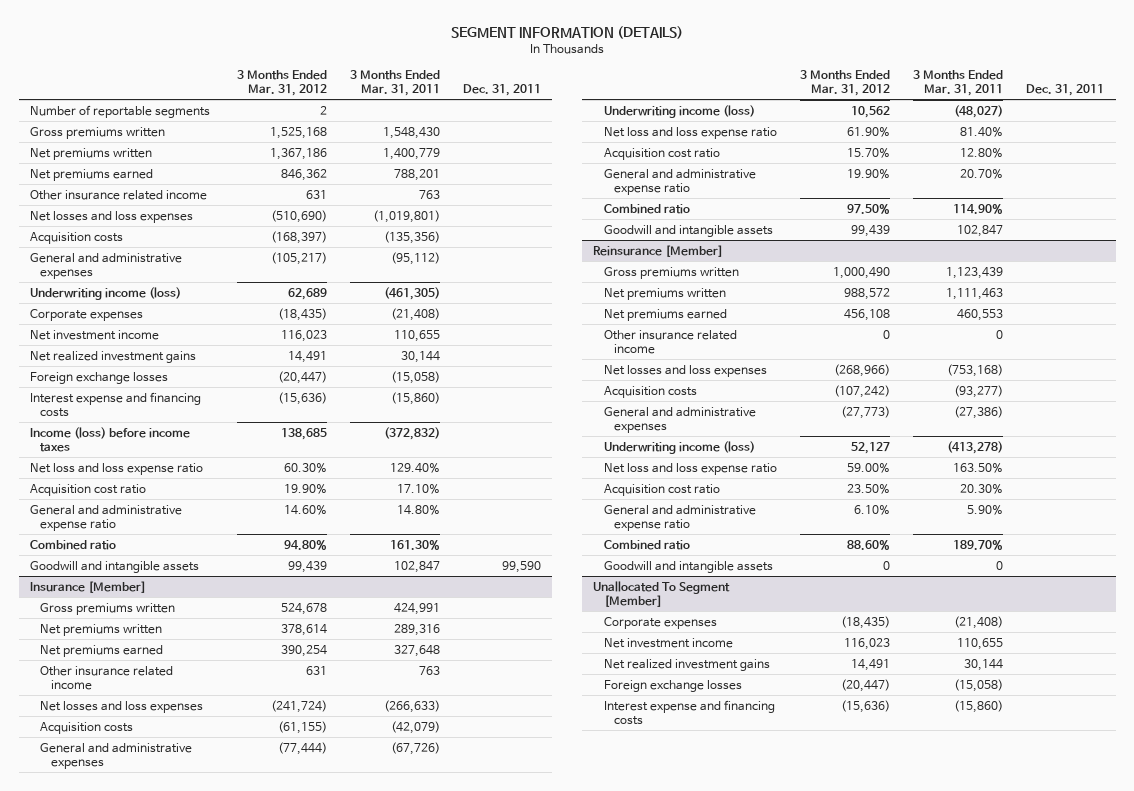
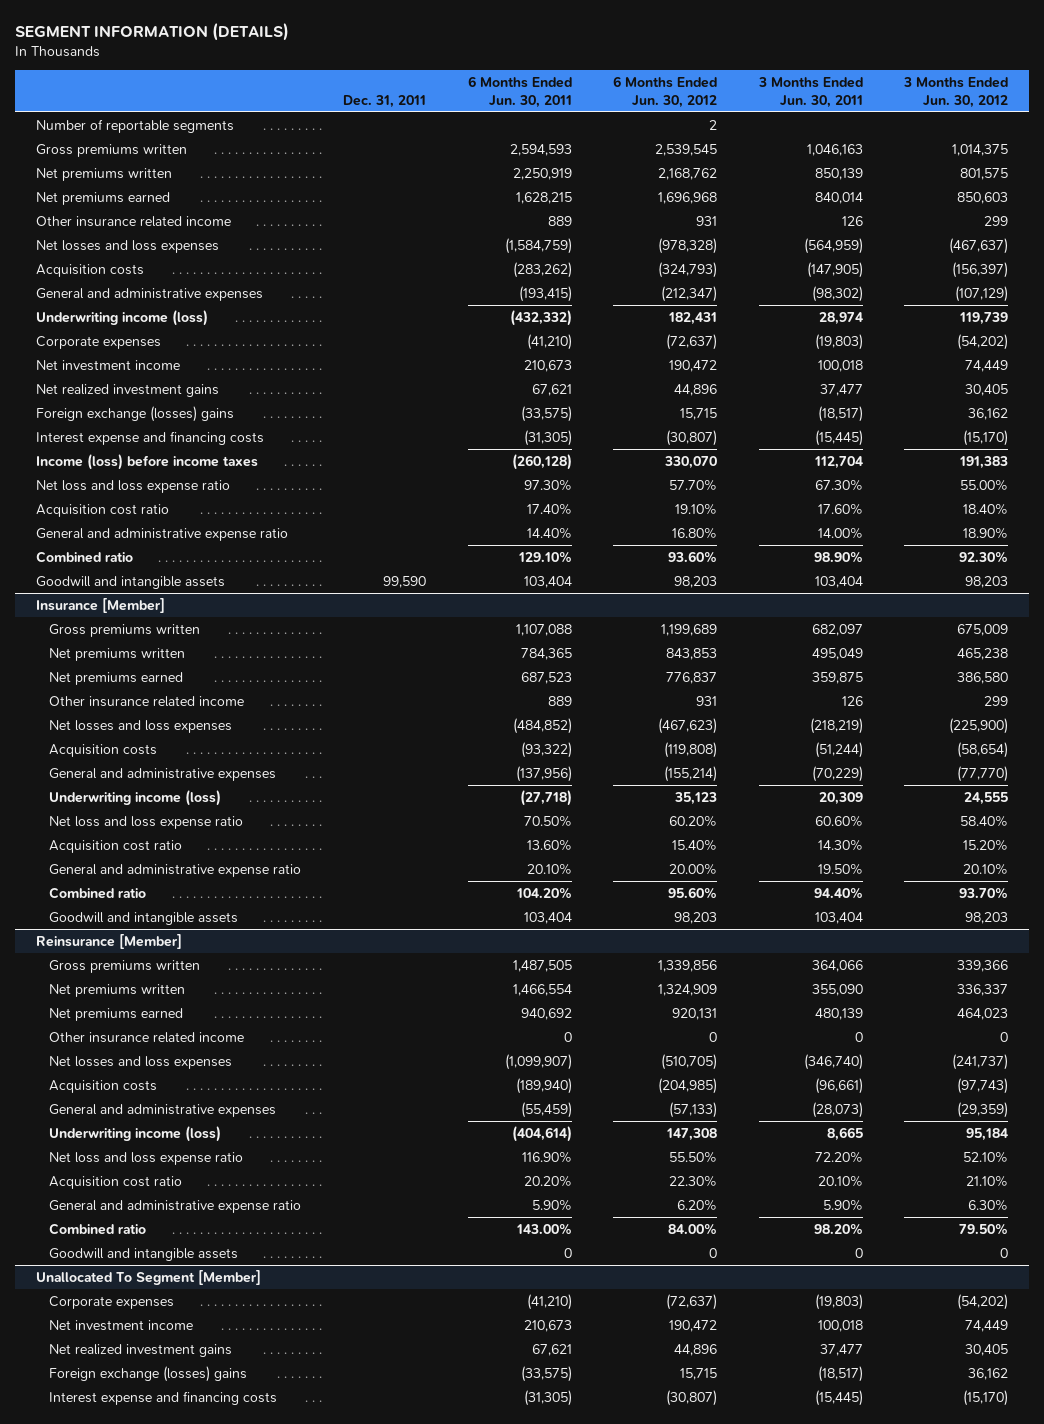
[236,69,327,97] 3 Months Ended Mar. 31, 2012 -> none
[349,69,440,97] 3 Months Ended Mar. 31, 2011 -> none
none -> [467,75,572,108] 6 Months Ended Jun. 30, 2011
none -> [613,75,718,108] 6 Months Ended Jun. 30, 2012
none -> [757,76,863,108] 3 Months Ended Jun. 30, 2011
none -> [903,76,1009,108] 3 Months Ended Jun. 30, 2012
[30,371,169,384] Foreign exchange losses -> [36,405,235,422] Foreign exchange (losses) gains
[603,679,742,692] Foreign exchange losses -> [49,1365,248,1382] Foreign exchange (losses) gains

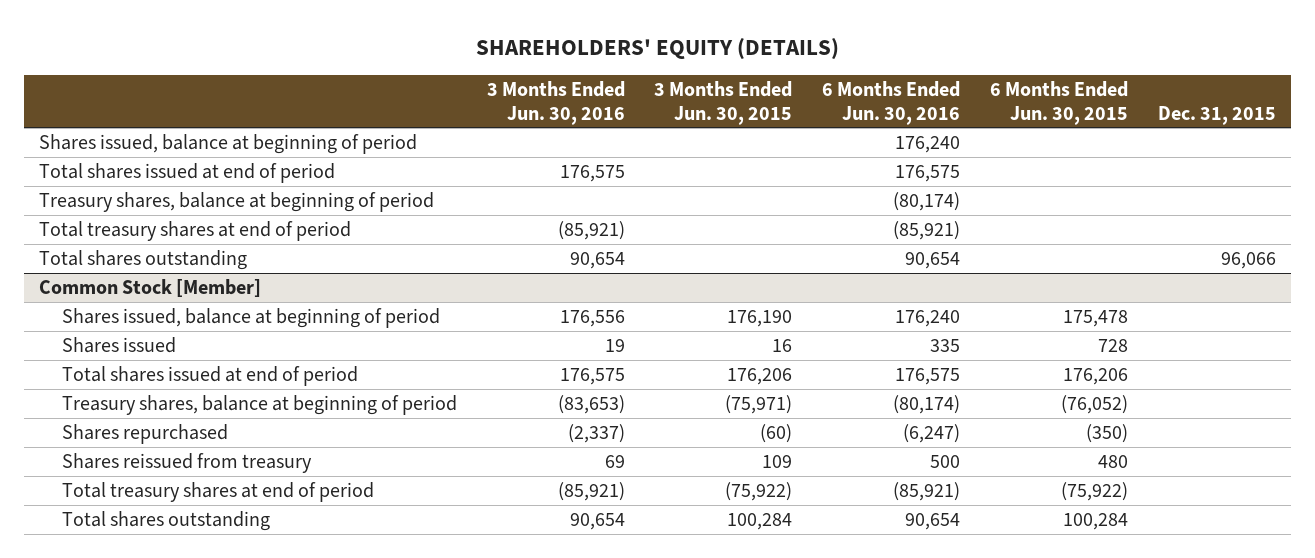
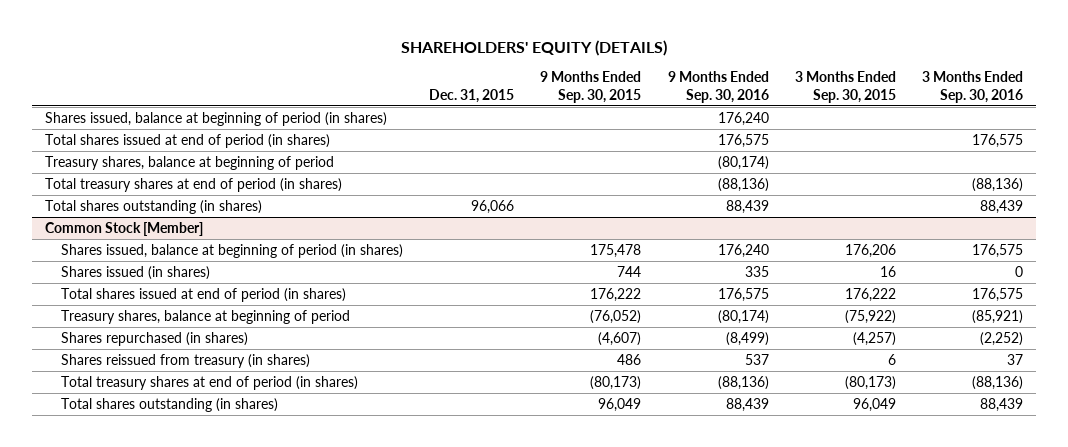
[486,81,625,125] 3 Months Ended Jun. 30, 2016 -> none
[654,81,793,125] 3 Months Ended Jun. 30, 2015 -> none
[822,81,961,125] 6 Months Ended Jun. 30, 2016 -> none
[990,81,1129,125] 6 Months Ended Jun. 30, 2015 -> none
none -> [540,71,642,103] 9 Months Ended Sep. 30, 2015
none -> [667,71,769,103] 9 Months Ended Sep. 30, 2016
none -> [794,71,896,103] 3 Months Ended Sep. 30, 2015
none -> [922,71,1024,103] 3 Months Ended Sep. 30, 2016
[39,134,418,155] Shares issued, balance at beginning of period -> [44,111,387,126] Shares issued, balance at beginning of period (in shares)
[39,163,336,184] Total shares issued at end of period -> [44,133,330,148] Total shares issued at end of period (in shares)
[39,221,352,242] Total treasury shares at end of period -> [44,177,342,192] Total treasury shares at end of period (in shares)
[39,250,248,271] Total shares outstanding -> [44,199,262,214] Total shares outstanding (in shares)
[61,308,440,329] Shares issued, balance at beginning of period -> [60,243,403,258] Shares issued, balance at beginning of period (in shares)
[61,337,176,354] Shares issued -> [60,265,210,280] Shares issued (in shares)
[61,366,358,387] Total shares issued at end of period -> [60,287,346,302] Total shares issued at end of period (in shares)
[61,424,228,445] Shares repurchased -> [60,331,248,346] Shares repurchased (in shares)
[61,453,312,474] Shares reissued from treasury -> [60,353,310,368] Shares reissued from treasury (in shares)
[61,482,374,503] Total treasury shares at end of period -> [60,375,358,390] Total treasury shares at end of period (in shares)
[61,511,270,532] Total shares outstanding -> [60,397,278,412] Total shares outstanding (in shares)

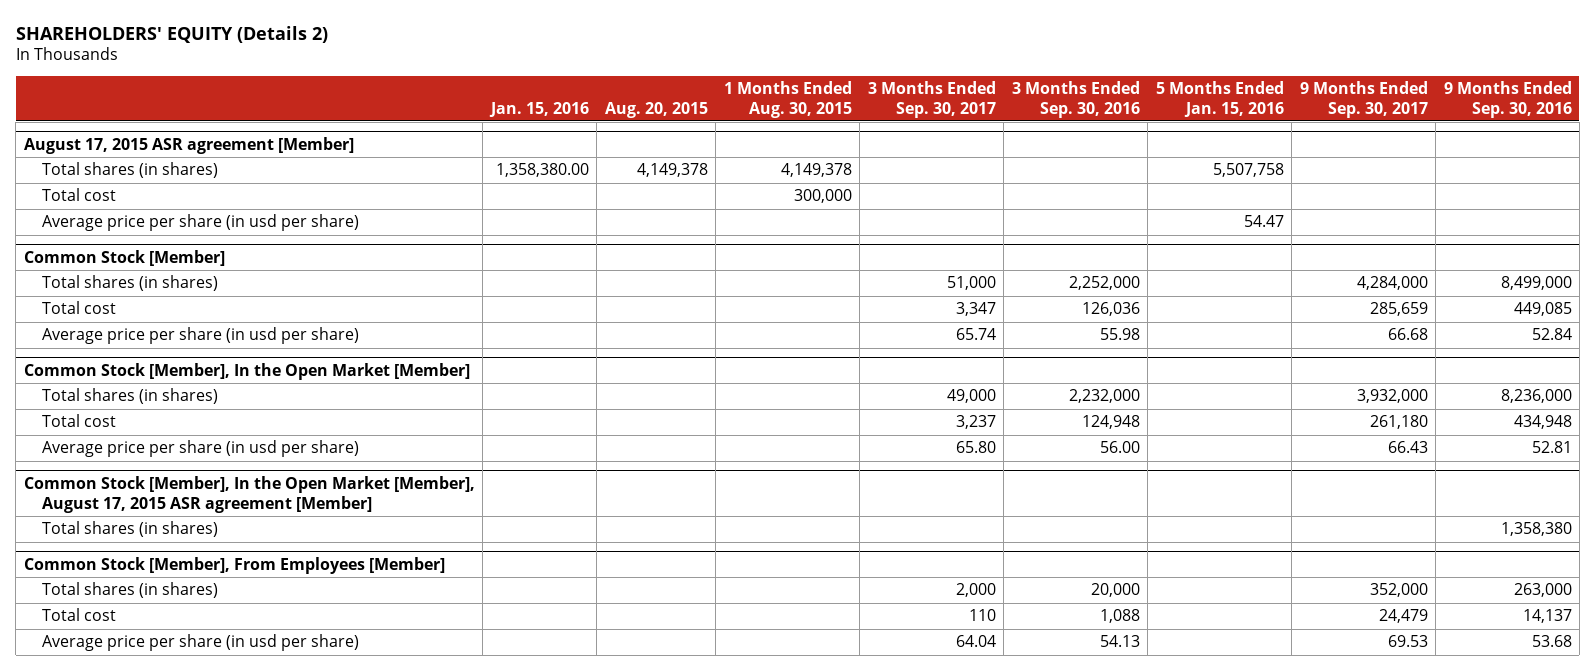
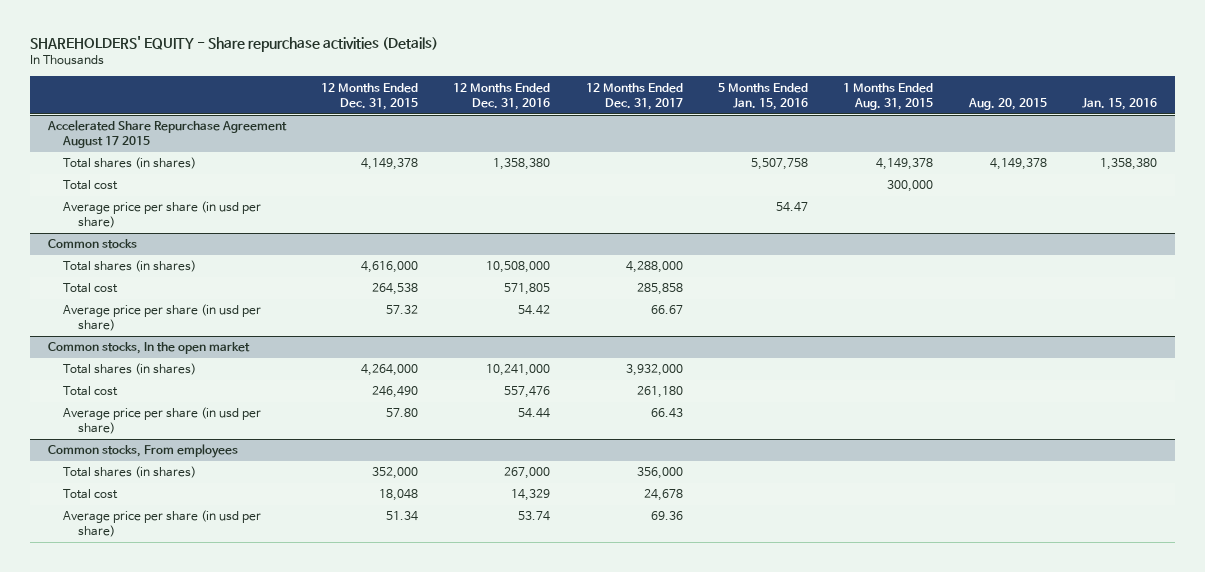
[15,25,328,43] SHAREHOLDERS' EQUITY (Details 2) -> [29,36,438,53] SHAREHOLDERS' EQUITY - Share repurchase activities (Details)
[723,80,852,118] 1 Months Ended Aug. 30, 2015 -> none
[867,80,996,118] 3 Months Ended Sep. 30, 2017 -> none
[1011,80,1140,118] 3 Months Ended Sep. 30, 2016 -> none
[1299,80,1428,118] 9 Months Ended Sep. 30, 2017 -> none
[1443,80,1572,118] 9 Months Ended Sep. 30, 2016 -> none
none -> [320,82,418,110] 12 Months Ended Dec. 31, 2015
none -> [453,82,551,110] 12 Months Ended Dec. 31, 2016
none -> [585,82,683,110] 12 Months Ended Dec. 31, 2017
none -> [843,82,934,110] 1 Months Ended Aug. 31, 2015
[23,137,354,155] August 17, 2015 ASR agreement [Member] -> [46,120,287,149] Accelerated Share Repurchase Agreement August 17 2015
[495,163,589,178] 1,358,380.00 -> [1100,158,1158,171] 1,358,380
[23,250,225,267] Common Stock [Member] -> [47,239,137,250] Common stocks
[23,363,470,381] Common Stock [Member], In the Open Market [Member] -> [47,342,250,355] Common stocks, In the open market
[23,476,475,513] Common Stock [Member], In the Open Market [Member], August 17, 2015 ASR agreement [Member] -> none
[41,521,218,538] Total shares (in shares) -> none
[23,557,445,575] Common Stock [Member], From Employees [Member] -> [47,444,238,459] Common stocks, From employees

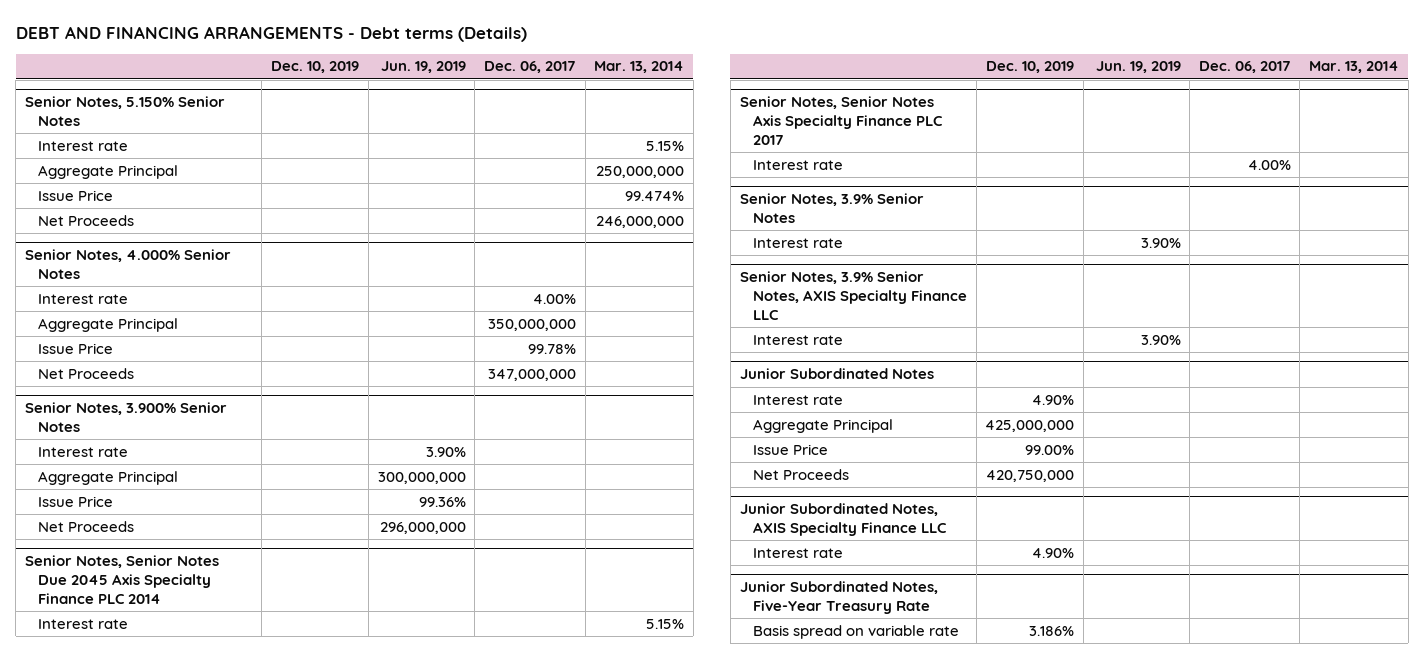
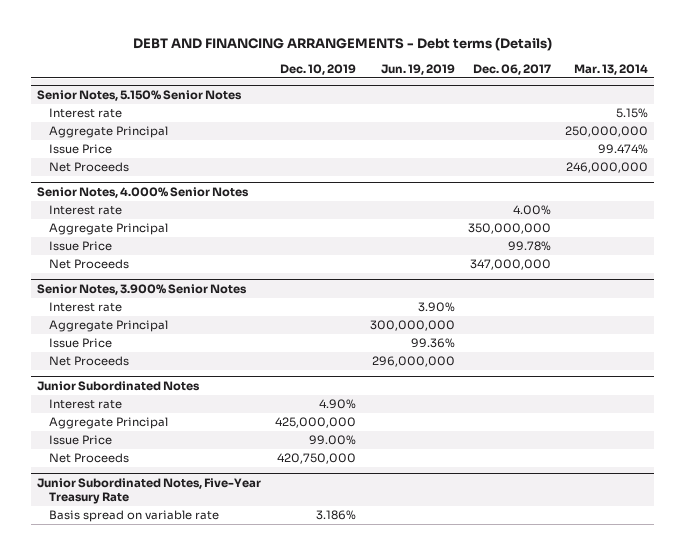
[24,555,219,604] Senior Notes, Senior Notes Due 2045 Axis Specialty Finance PLC 2014 -> none
[38,618,129,629] Interest rate -> none
[739,96,942,145] Senior Notes, Senior Notes Axis Specialty Finance PLC 2017 -> none
[752,159,843,170] Interest rate -> none
[739,193,924,223] Senior Notes, 3.9% Senior Notes -> none
[752,237,843,248] Interest rate -> none
[739,271,967,320] Senior Notes, 3.9% Senior Notes, AXIS Specialty Finance LLC -> none
[752,334,843,345] Interest rate -> none
[739,503,946,536] Junior Subordinated Notes, AXIS Specialty Finance LLC -> none
[752,547,843,558] Interest rate -> none

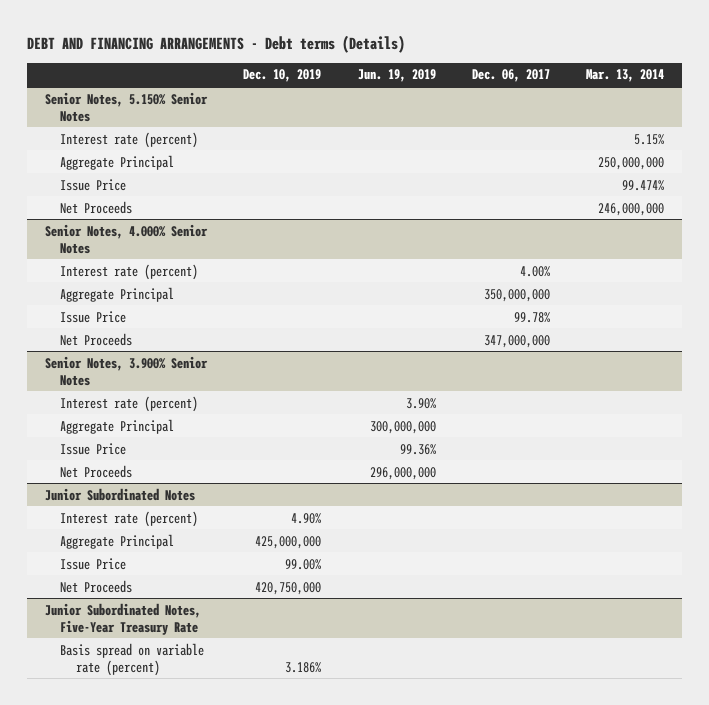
[49,108,123,119] Interest rate -> [60,131,199,148] Interest rate (percent)
[49,205,123,216] Interest rate -> [60,263,199,280] Interest rate (percent)
[49,302,123,313] Interest rate -> [60,395,199,412] Interest rate (percent)
[49,399,123,410] Interest rate -> [60,510,199,527] Interest rate (percent)
[49,510,220,523] Basis spread on variable rate -> [60,642,205,676] Basis spread on variable rate (percent)

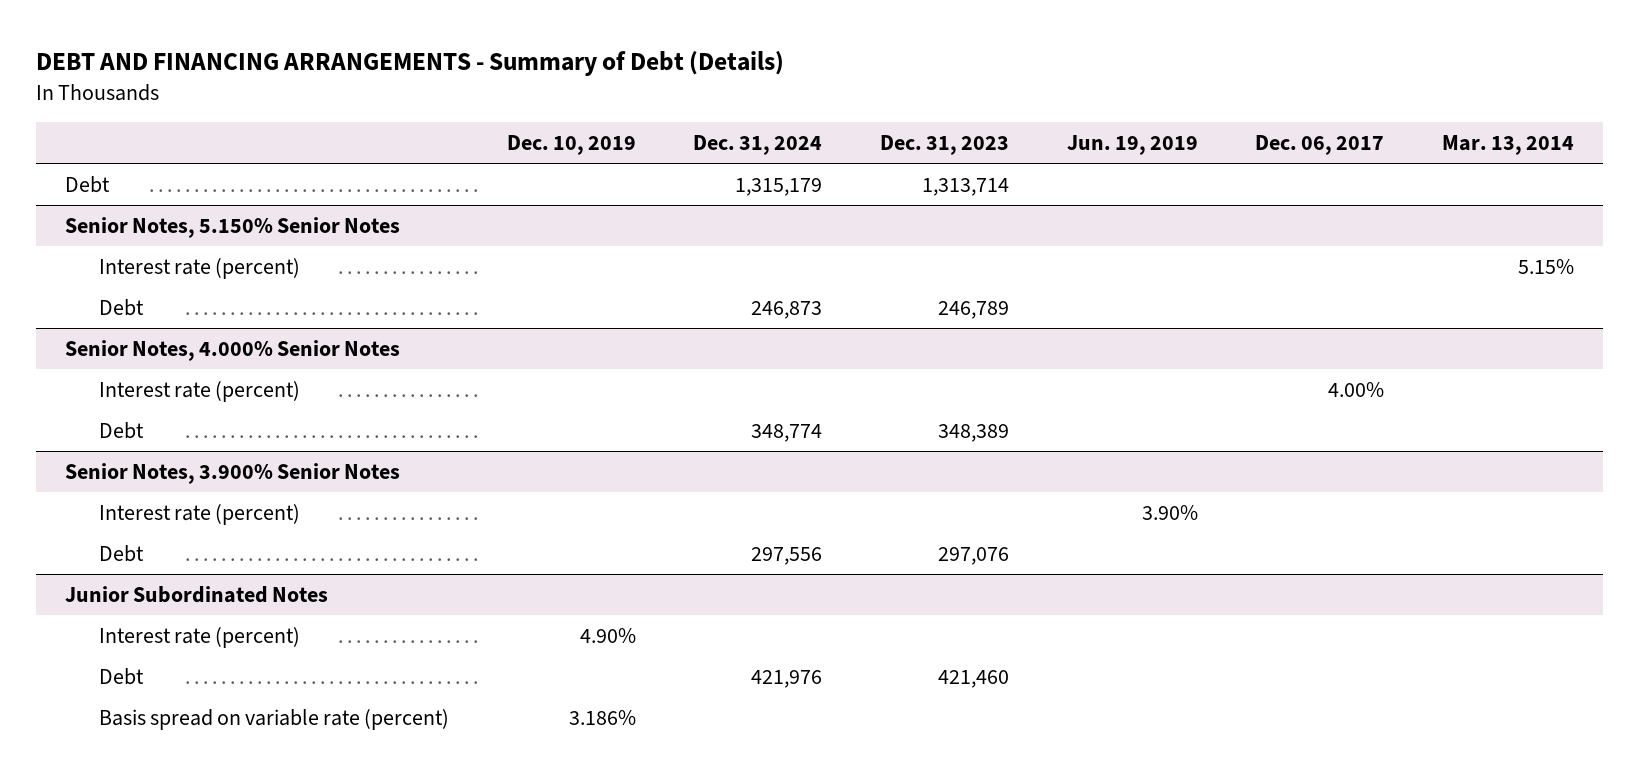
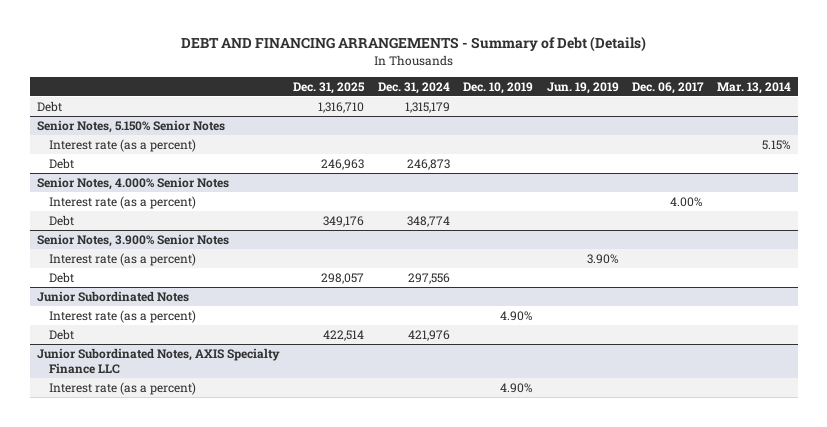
[879,135,1009,156] Dec. 31, 2023 -> none
none -> [293,81,366,94] Dec. 31, 2025
[99,257,301,279] Interest rate (percent) -> [48,138,196,152] Interest rate (as a percent)
[99,380,301,402] Interest rate (percent) -> [48,195,196,209] Interest rate (as a percent)
[99,503,301,525] Interest rate (percent) -> [48,252,196,266] Interest rate (as a percent)
[99,626,301,648] Interest rate (percent) -> [48,309,196,323] Interest rate (as a percent)
[99,708,450,730] Basis spread on variable rate (percent) -> none
none -> [36,347,280,374] Junior Subordinated Notes, AXIS Specialty Finance LLC
none -> [48,381,196,395] Interest rate (as a percent)

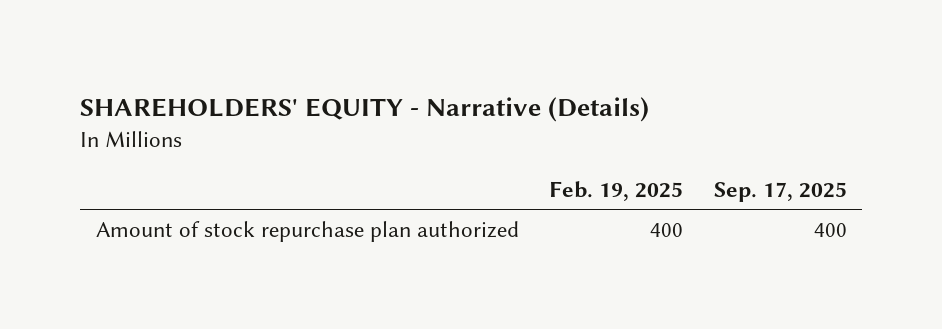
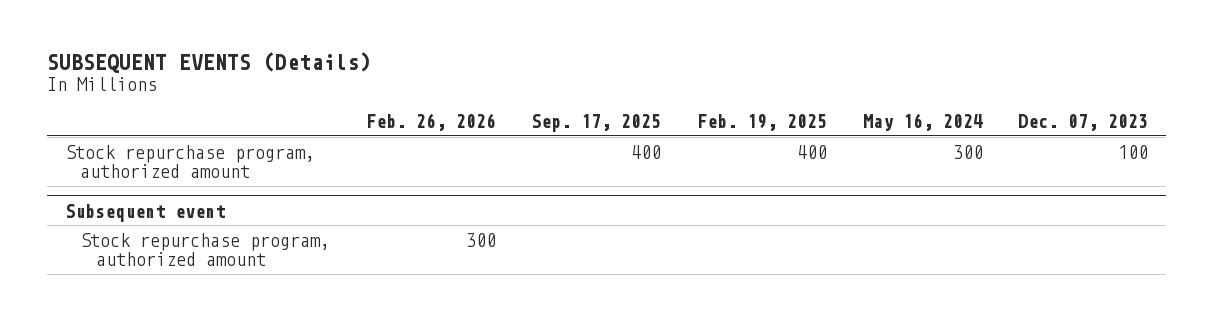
[80,96,650,122] SHAREHOLDERS' EQUITY - Narrative (Details) -> [46,52,371,74] SUBSEQUENT EVENTS (Details)
none -> [365,112,496,131] Feb. 26, 2026
none -> [862,112,983,131] May 16, 2024
none -> [1018,113,1149,131] Dec. 07, 2023
[95,220,519,242] Amount of stock repurchase plan authorized -> [64,144,315,179] Stock repurchase program, authorized amount
none -> [64,203,225,222] Subsequent event
none -> [80,232,331,267] Stock repurchase program, authorized amount

